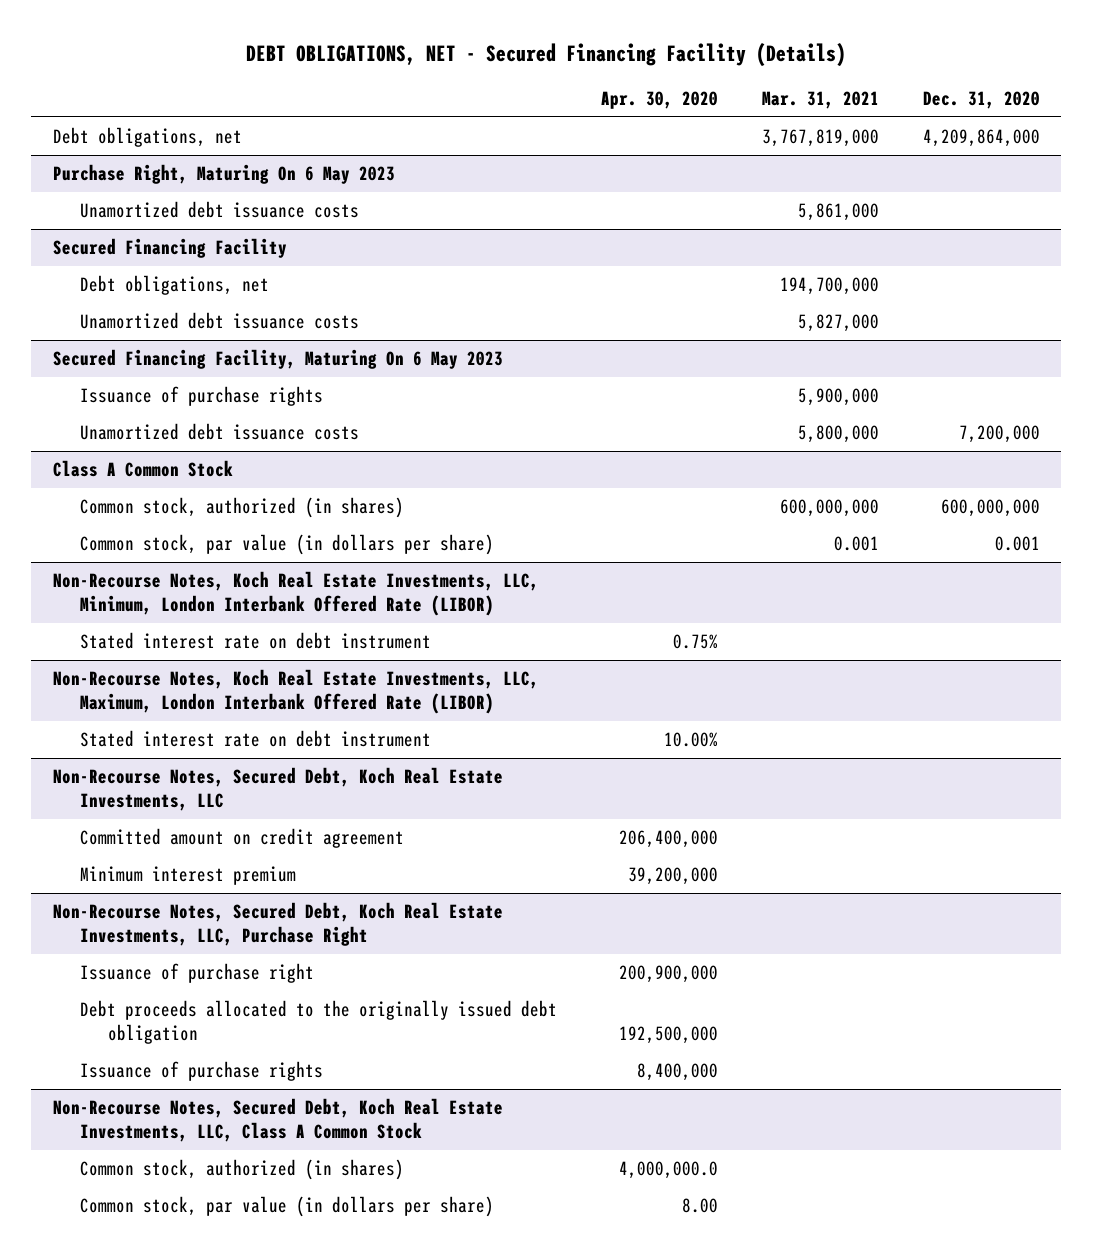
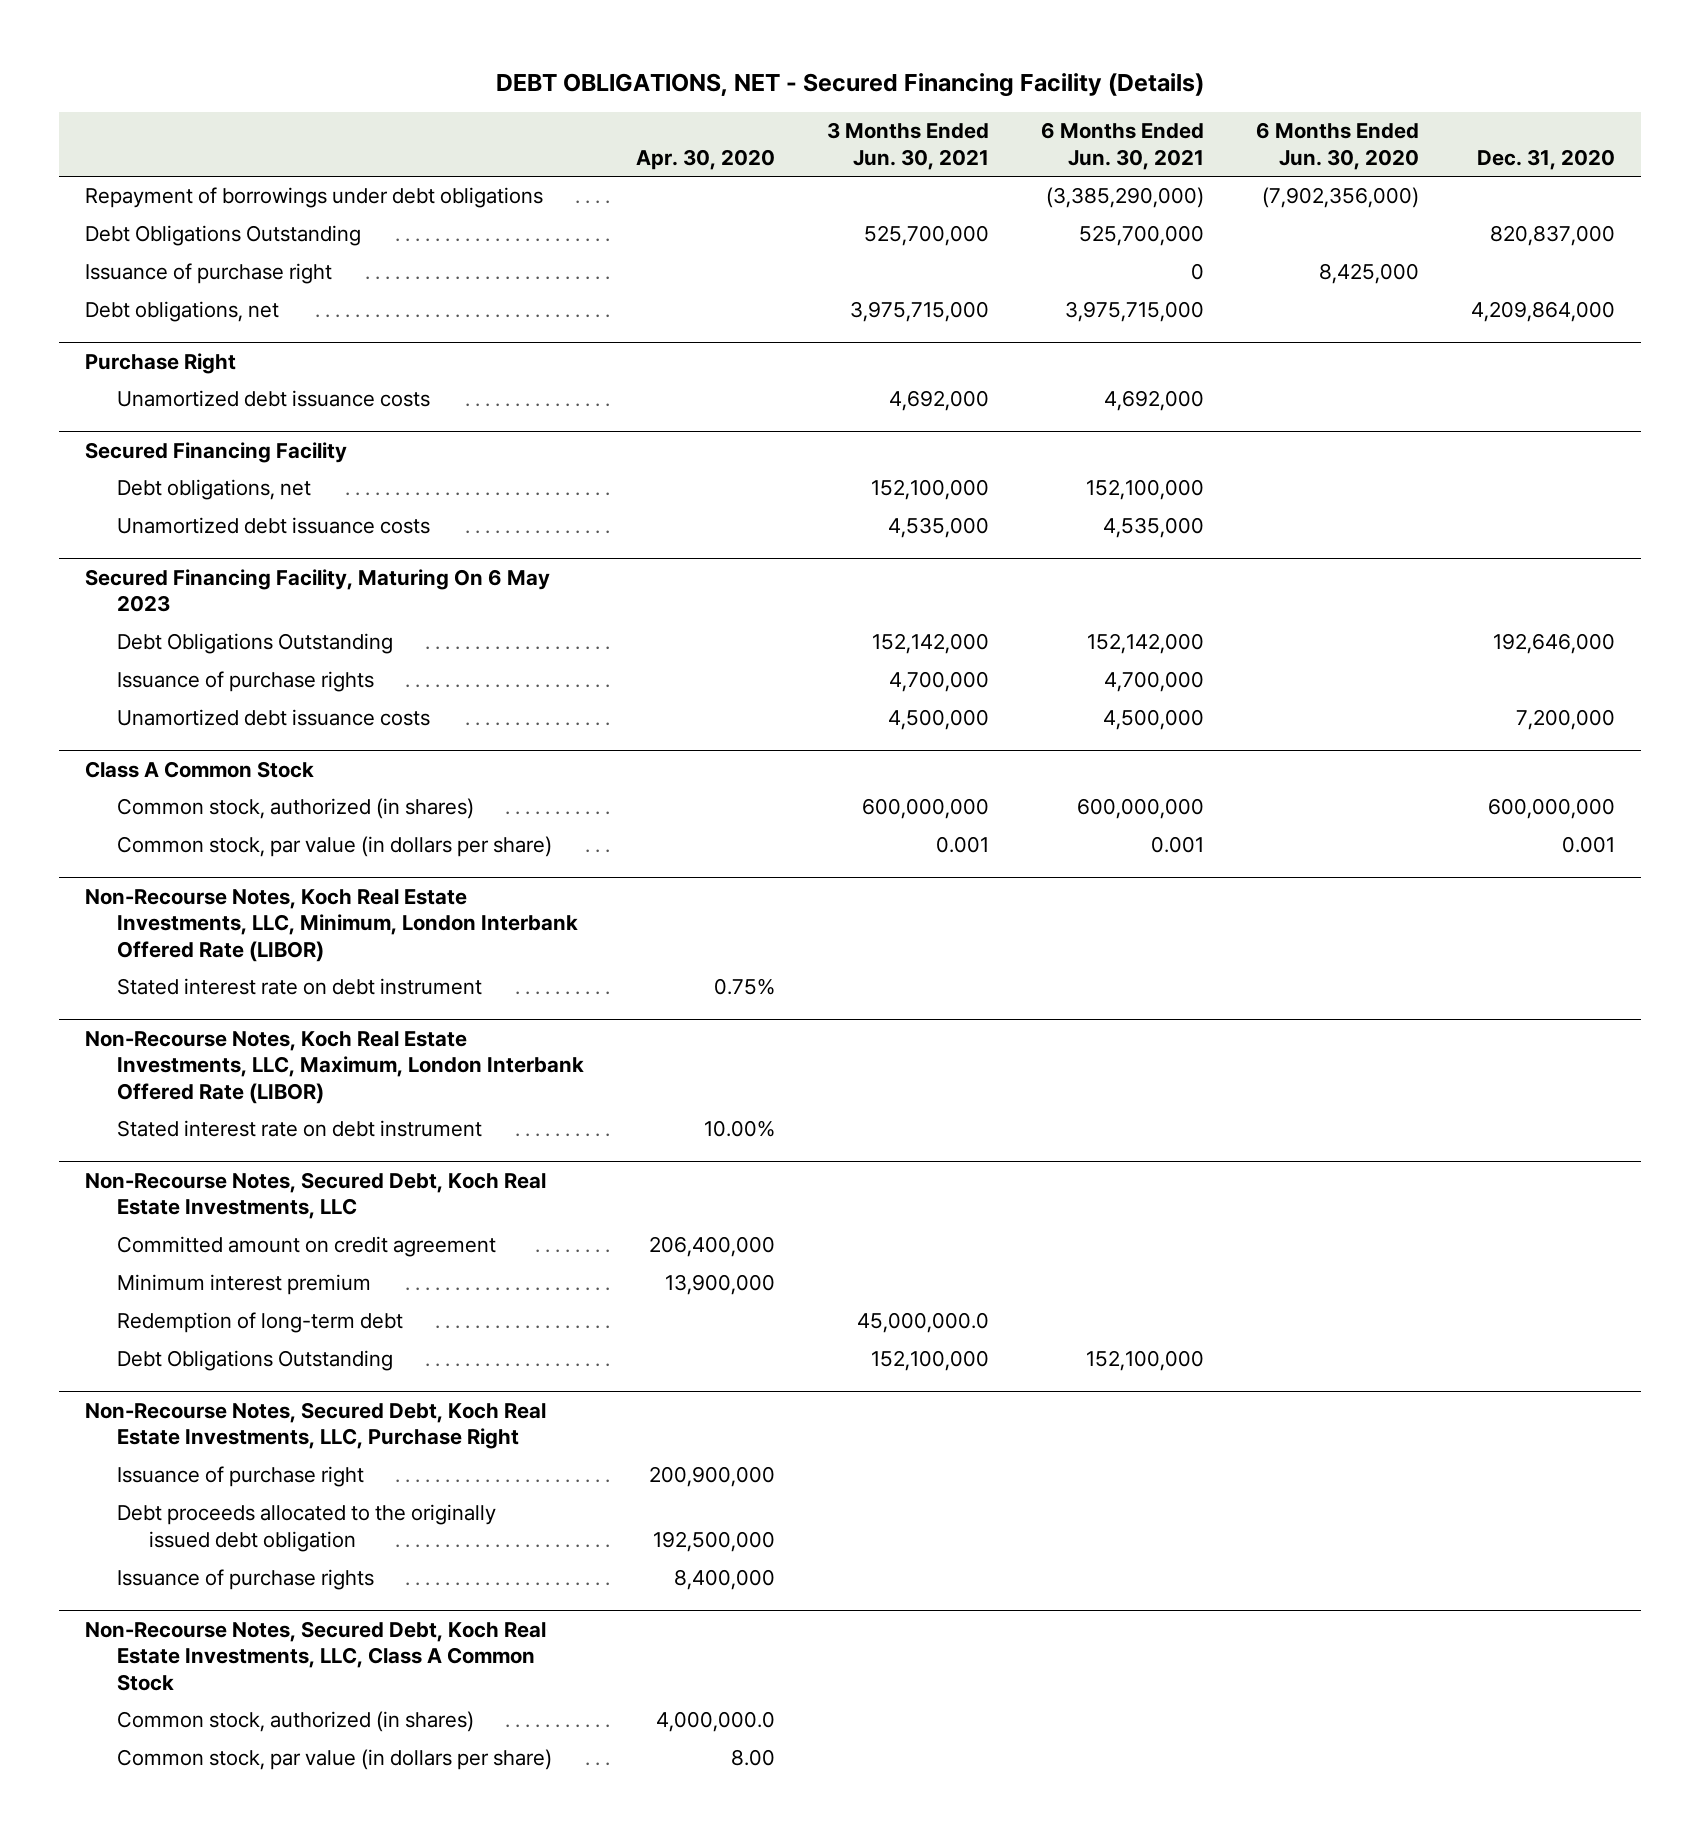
[761,91,879,110] Mar. 31, 2021 -> none
none -> [826,122,989,170] 3 Months Ended Jun. 30, 2021
none -> [1040,122,1204,170] 6 Months Ended Jun. 30, 2021
none -> [1255,122,1419,170] 6 Months Ended Jun. 30, 2020
none -> [84,187,543,209] Repayment of borrowings under debt obligations
none -> [84,225,361,247] Debt Obligations Outstanding
none -> [84,263,332,285] Issuance of purchase right
[53,164,396,185] Purchase Right, Maturing On 6 May 2023 -> [84,352,236,374] Purchase Right
none -> [116,633,393,655] Debt Obligations Outstanding
[628,867,719,886] 39,200,000 -> [664,1274,775,1296] 13,900,000
none -> [116,1312,403,1334] Redemption of long-term debt
none -> [116,1350,393,1372] Debt Obligations Outstanding

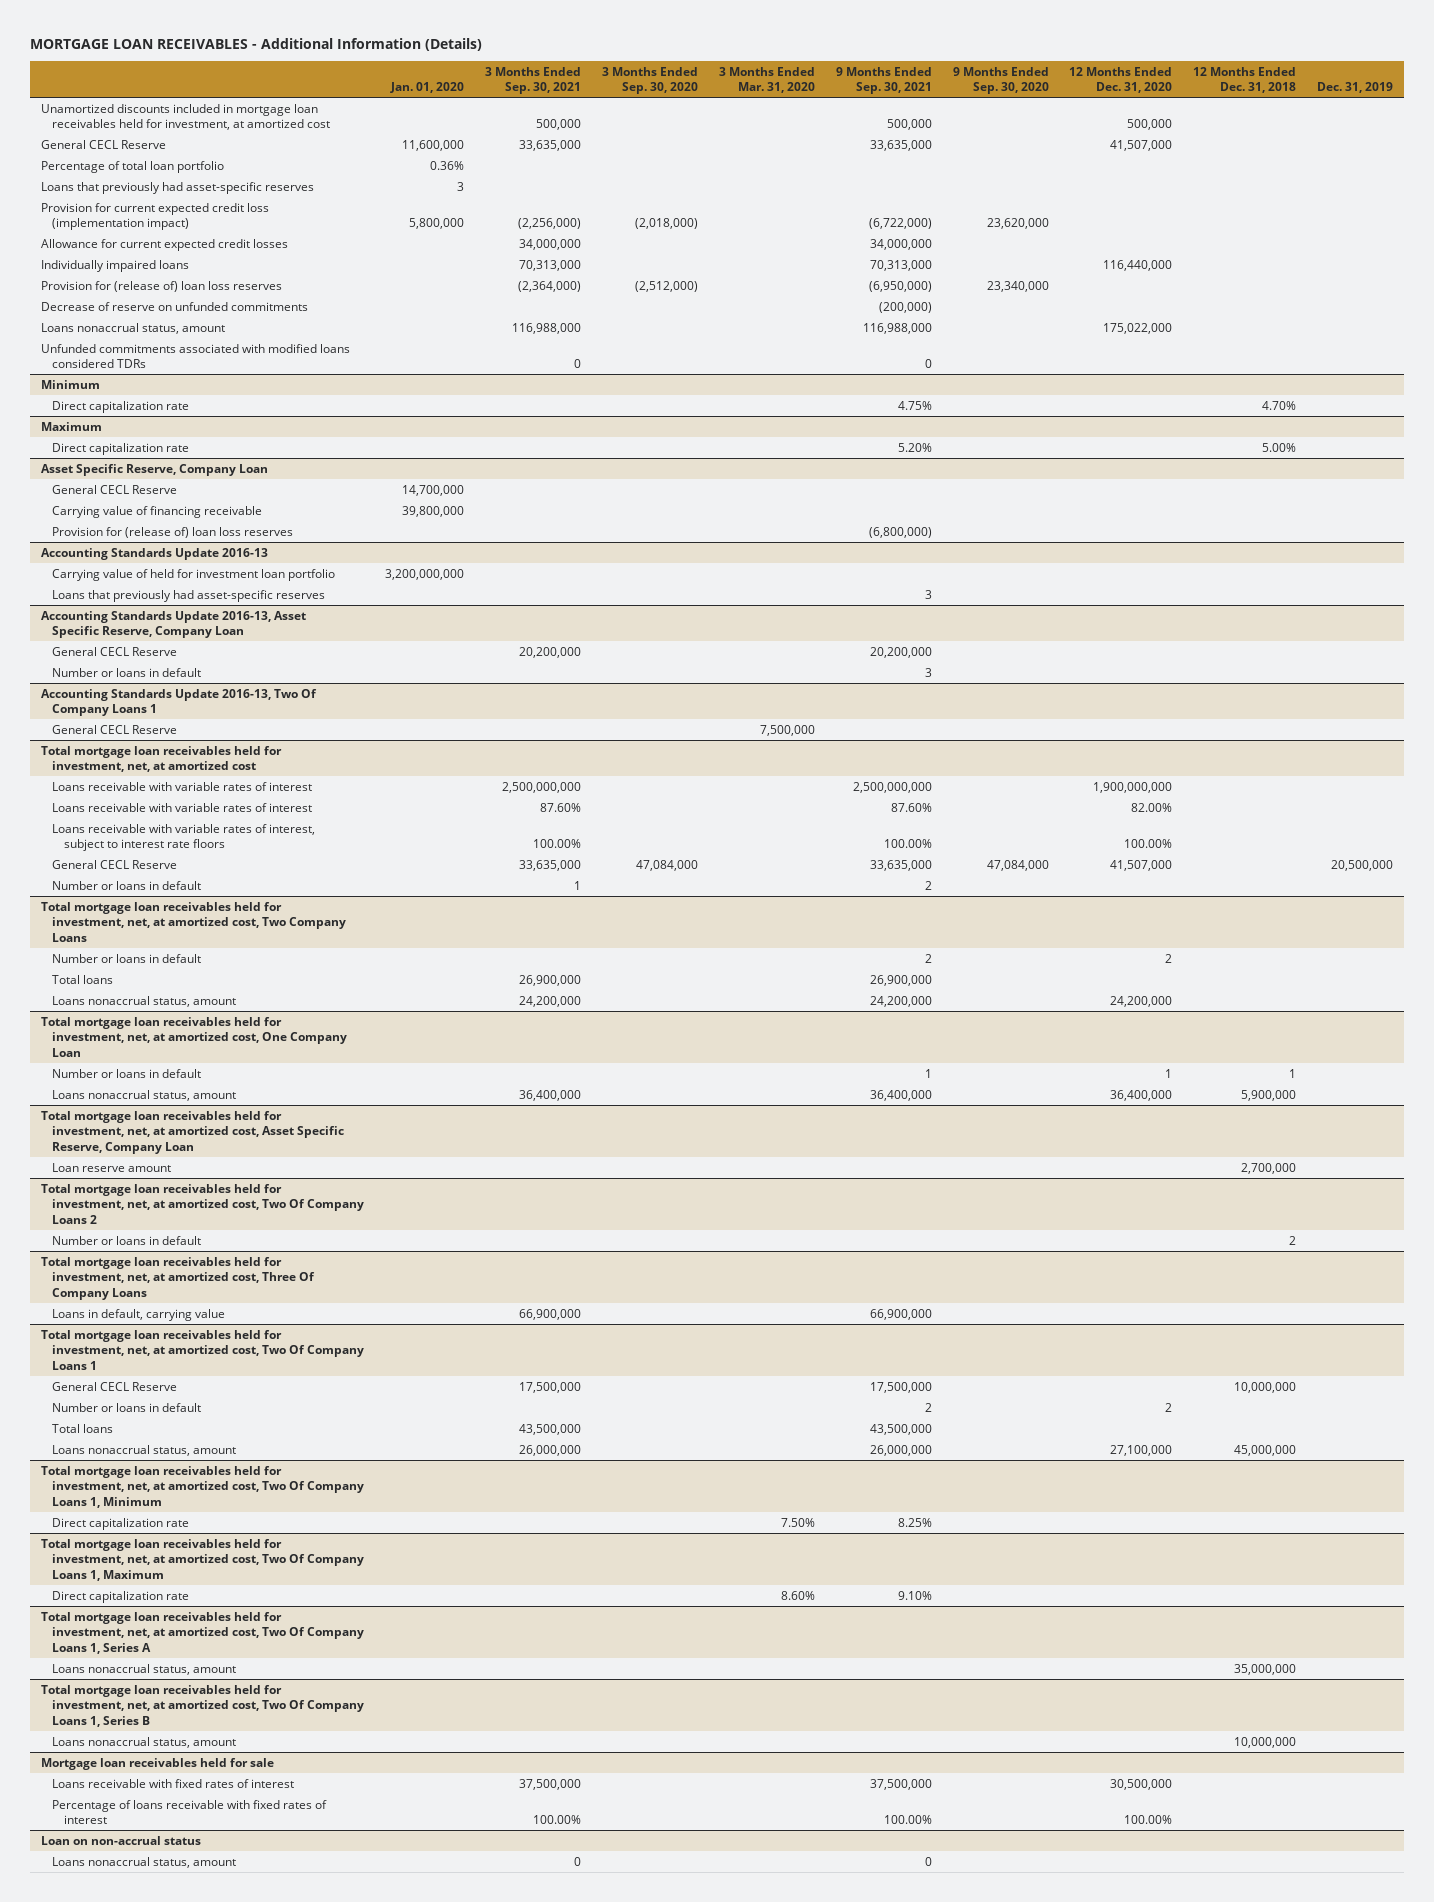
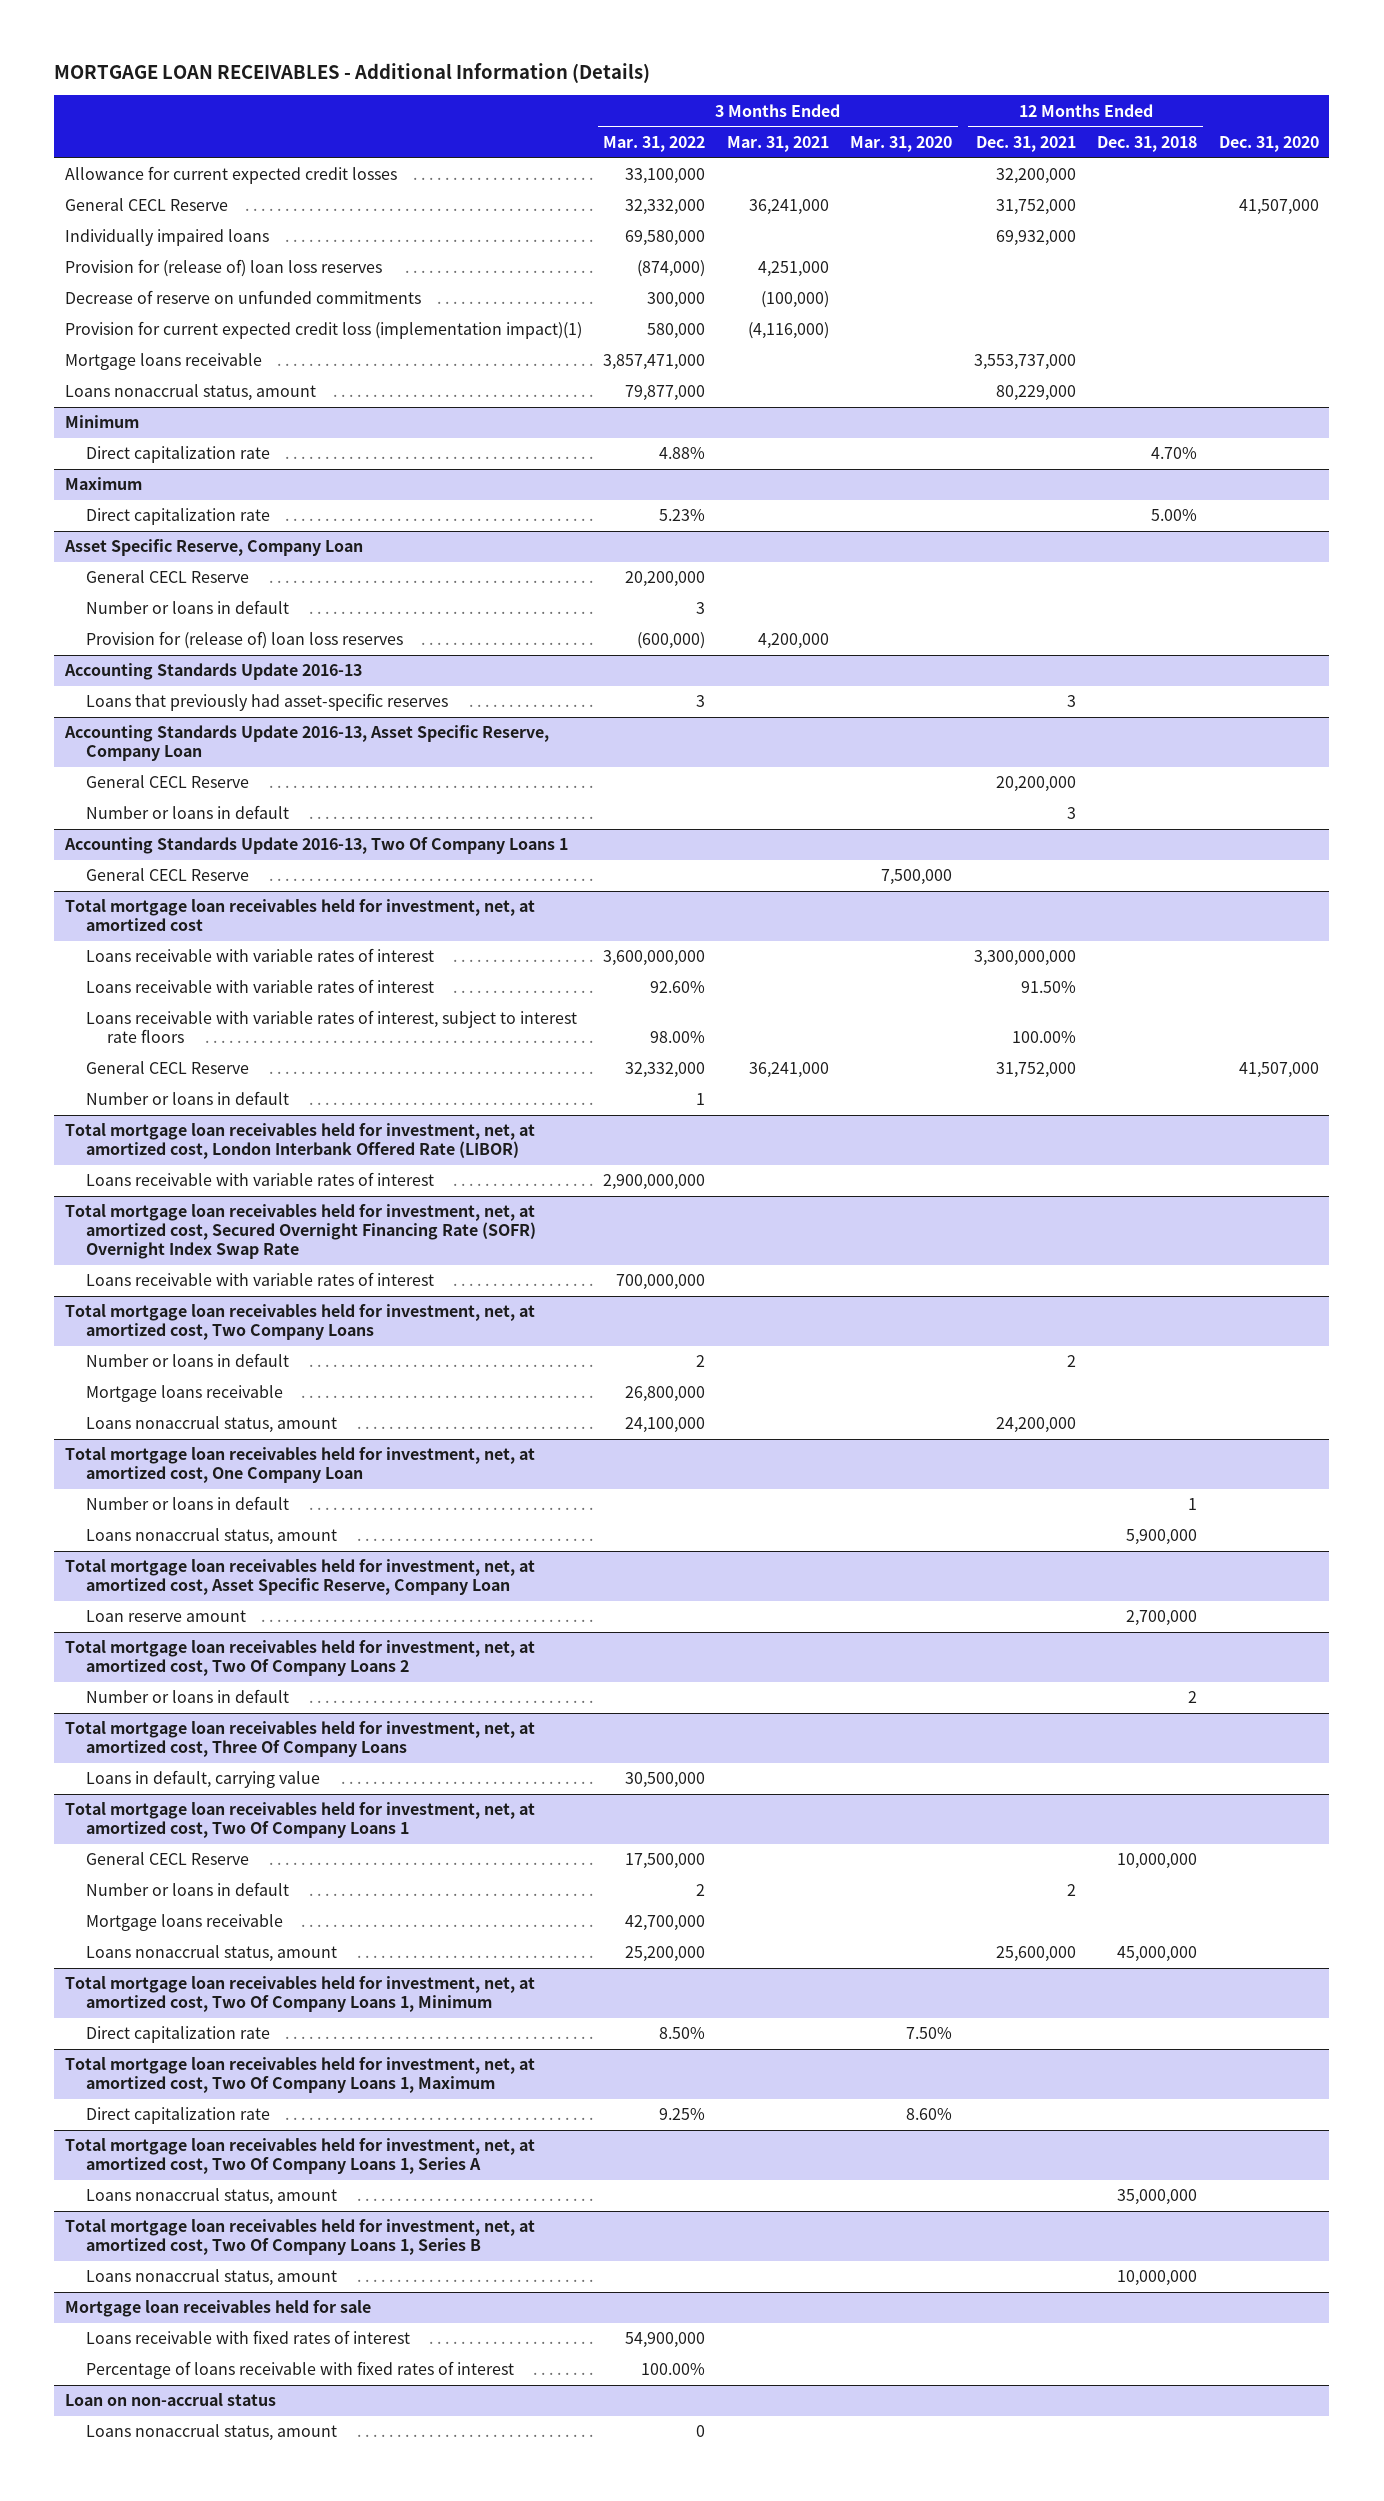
[390,82,465,94] Jan. 01, 2020 -> none
[485,66,582,95] 3 Months Ended Sep. 30, 2021 -> none
[602,66,699,95] 3 Months Ended Sep. 30, 2020 -> none
[835,66,932,95] 9 Months Ended Sep. 30, 2021 -> none
[952,66,1049,95] 9 Months Ended Sep. 30, 2020 -> none
[1069,66,1173,94] 12 Months Ended Dec. 31, 2020 -> none
[1317,82,1394,94] Dec. 31, 2019 -> none
none -> [603,135,706,152] Mar. 31, 2022
none -> [726,135,829,152] Mar. 31, 2021
none -> [975,135,1076,152] Dec. 31, 2021
none -> [1218,135,1319,152] Dec. 31, 2020
[40,103,331,131] Unamortized discounts included in mortgage loan receivables held for investment, at amortized cost -> none
[40,160,224,173] Percentage of total loan portfolio -> none
[40,181,314,194] Loans that previously had asset-specific reserves -> none
[40,202,269,231] Provision for current expected credit loss (implementation impact) -> none
[40,139,166,149] General CECL Reserve -> [65,198,229,212] General CECL Reserve
none -> [65,321,583,340] Provision for current expected credit loss (implementation impact)(1)
none -> [65,353,263,371] Mortgage loans receivable
[40,343,350,369] Unfunded commitments associated with modified loans considered TDRs -> none
[52,505,263,518] Carrying value of financing receivable -> none
none -> [86,600,290,615] Number or loans in default
[52,568,336,581] Carrying value of held for investment loan portfolio -> none
none -> [65,1123,536,1160] Total mortgage loan receivables held for investment, net, at amortized cost, London Interbank Offered Rate (LIBOR)
none -> [86,1172,435,1187] Loans receivable with variable rates of interest
none -> [65,1204,537,1259] Total mortgage loan receivables held for investment, net, at amortized cost, Secured Overnight Financing Rate (SOFR) Overnight Index Swap Rate
none -> [86,1272,435,1287] Loans receivable with variable rates of interest
[52,974,114,984] Total loans -> none
none -> [86,1385,284,1403] Mortgage loans receivable
[52,1423,114,1433] Total loans -> none
none -> [86,1914,284,1932] Mortgage loans receivable

